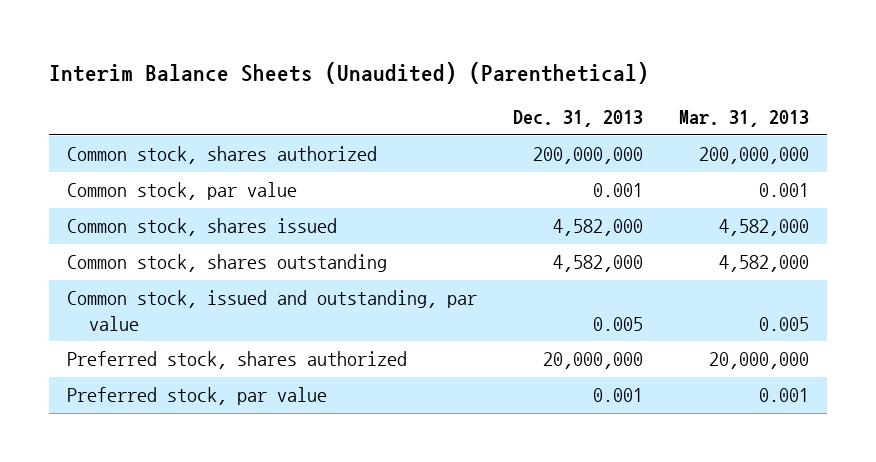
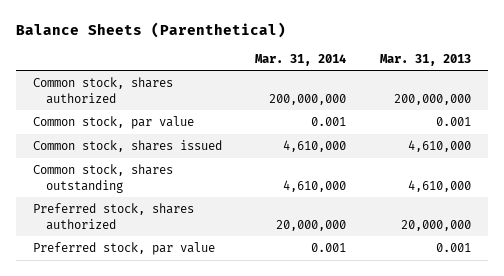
[48,61,649,84] Interim Balance Sheets (Unaudited) (Parenthetical) -> [15,21,286,38] Balance Sheets (Parenthetical)
[513,110,644,128] Dec. 31, 2013 -> none
none -> [255,53,347,66] Mar. 31, 2014
[66,290,477,331] Common stock, issued and outstanding, par value -> none
[719,219,810,237] 4,582,000 -> [408,140,472,153] 4,610,000
[719,255,810,273] 4,582,000 -> [408,179,472,192] 4,610,000

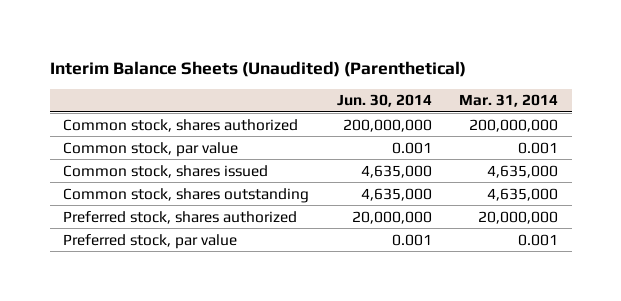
[15,21,286,38] Balance Sheets (Parenthetical) -> [49,60,466,77] Interim Balance Sheets (Unaudited) (Parenthetical)
[380,53,472,66] Mar. 31, 2013 -> none
none -> [336,94,432,108] Jun. 30, 2014
[283,140,347,153] 4,610,000 -> [486,164,558,178] 4,635,000
[283,179,347,192] 4,610,000 -> [486,187,558,201] 4,635,000

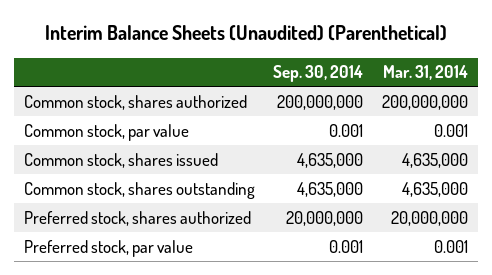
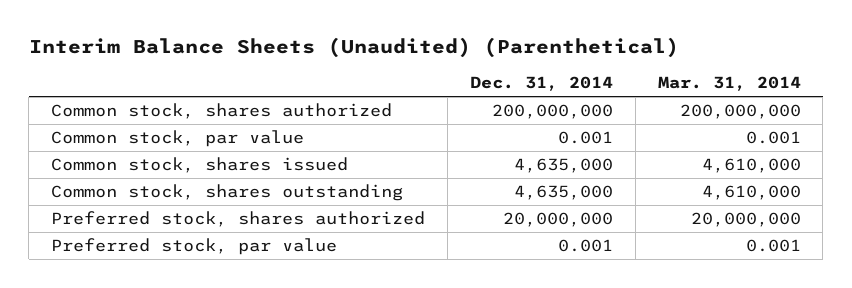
[273,65,364,83] Sep. 30, 2014 -> none
none -> [469,76,613,92] Dec. 31, 2014
[402,152,469,168] 4,635,000 -> [701,158,801,174] 4,610,000
[402,181,469,197] 4,635,000 -> [701,185,801,201] 4,610,000

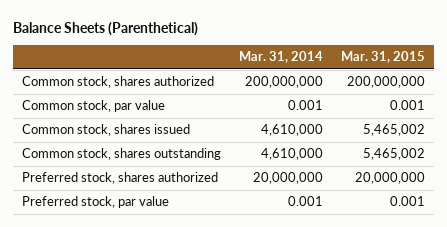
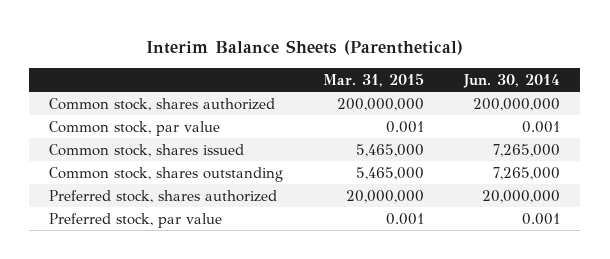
[13,21,199,36] Balance Sheets (Parenthetical) -> [145,39,463,55] Interim Balance Sheets (Parenthetical)
[239,51,324,64] Mar. 31, 2014 -> none
none -> [463,74,561,89] Jun. 30, 2014
[362,124,425,137] 5,465,002 -> [356,143,425,157] 5,465,000
[362,148,425,161] 5,465,002 -> [356,166,425,180] 5,465,000

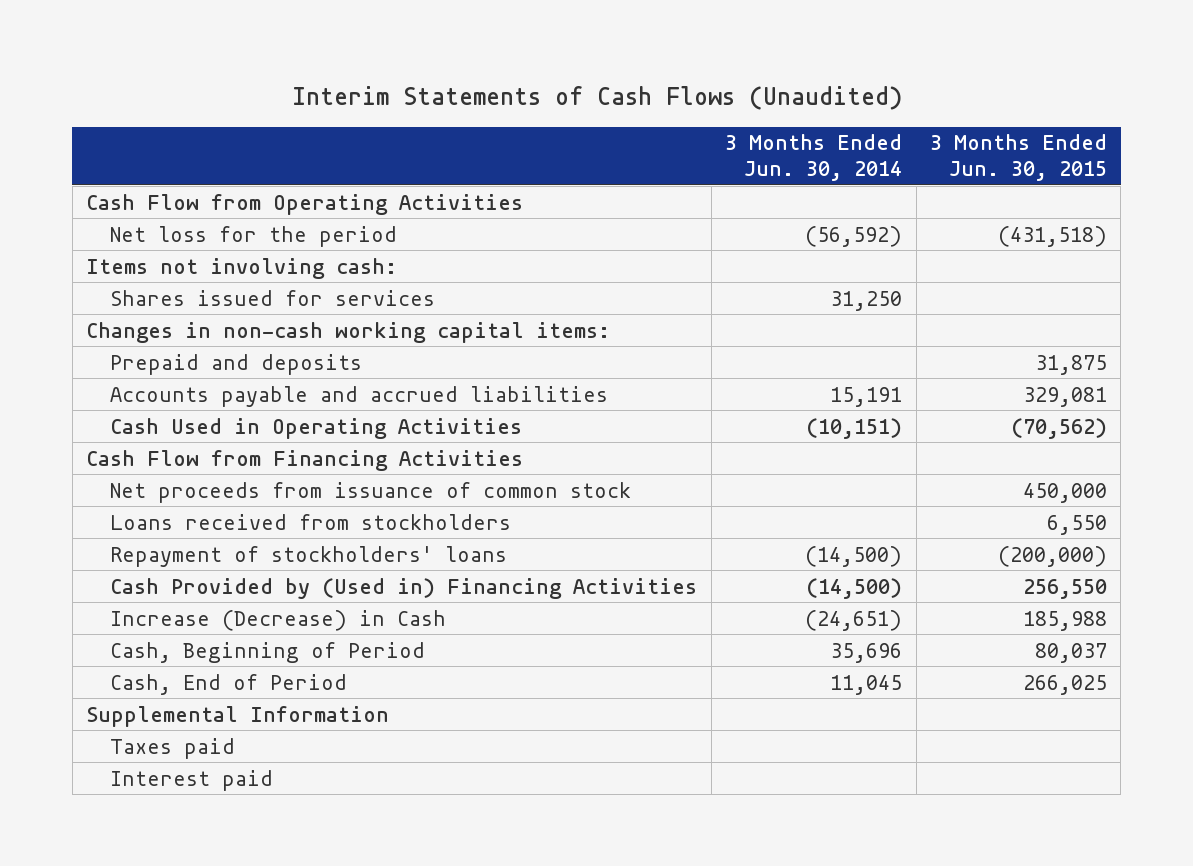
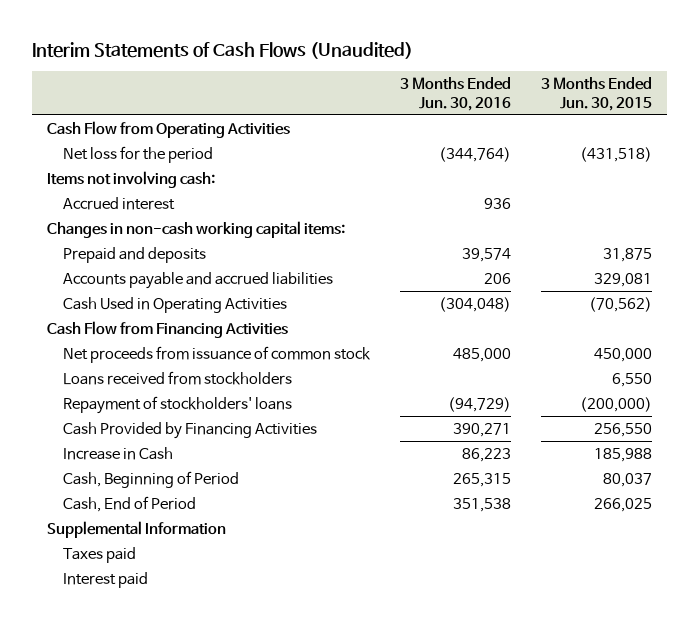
[725,134,903,181] 3 Months Ended Jun. 30, 2014 -> none
none -> [400,77,512,112] 3 Months Ended Jun. 30, 2016
[110,289,436,306] Shares issued for services -> none
none -> [63,196,176,210] Accrued interest
[110,577,698,599] Cash Provided by (Used in) Financing Activities -> [63,421,318,439] Cash Provided by Financing Activities
[110,609,447,631] Increase (Decrease) in Cash -> [63,446,174,460] Increase in Cash

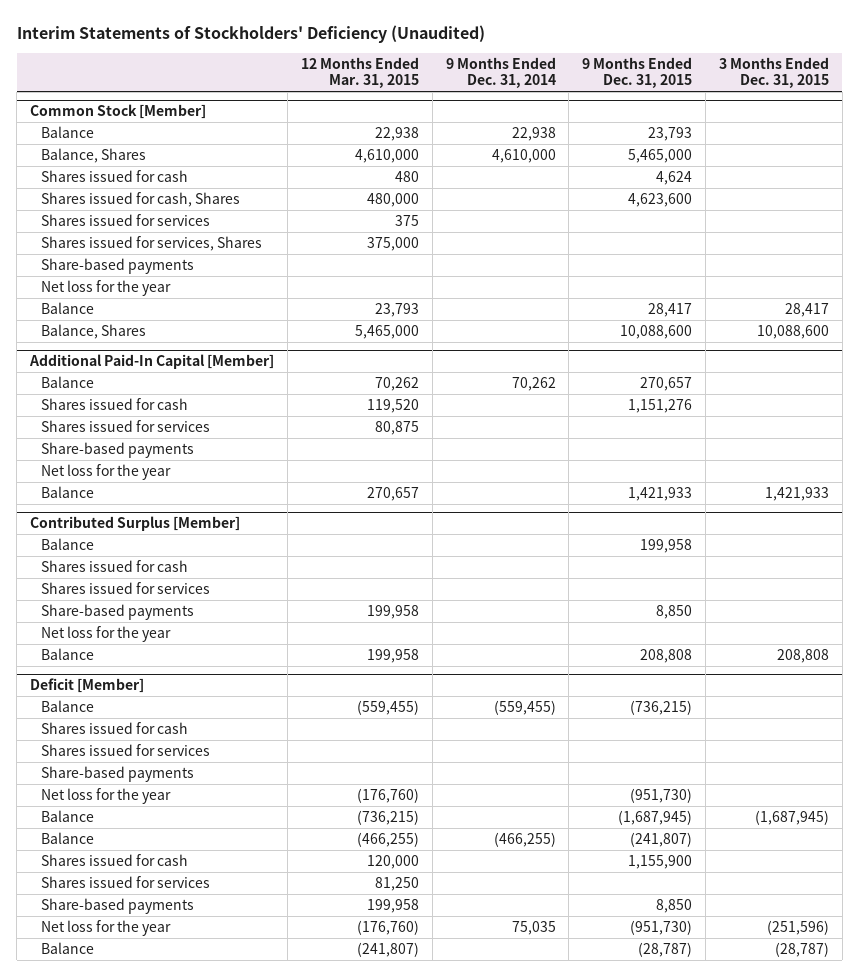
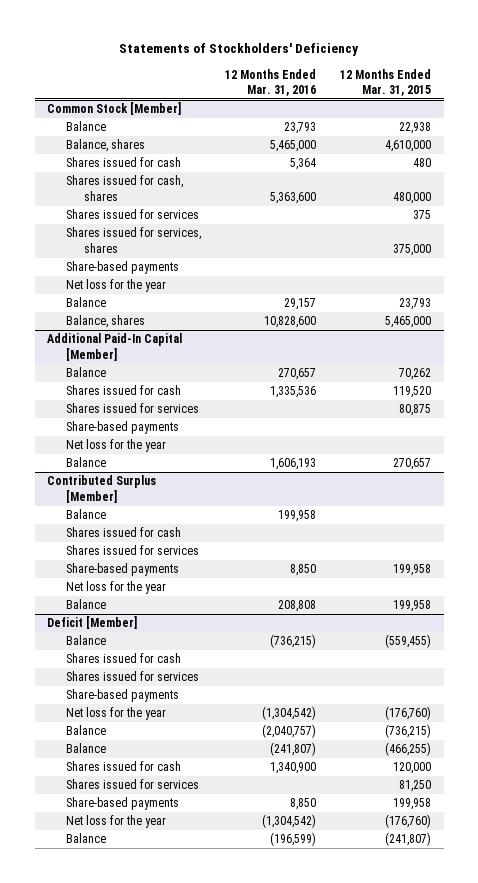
[16,24,485,43] Interim Statements of Stockholders' Deficiency (Unaudited) -> [119,43,360,57] Statements of Stockholders' Deficiency
[445,57,556,89] 9 Months Ended Dec. 31, 2014 -> none
[582,57,693,89] 9 Months Ended Dec. 31, 2015 -> none
[718,57,829,89] 3 Months Ended Dec. 31, 2015 -> none
none -> [225,68,317,96] 12 Months Ended Mar. 31, 2016
[40,148,146,164] Balance, Shares -> [65,139,145,153] Balance, shares
[40,192,240,208] Shares issued for cash, Shares -> [65,175,183,201] Shares issued for cash, shares
[40,236,262,252] Shares issued for services, Shares -> [65,227,201,253] Shares issued for services, shares
[40,324,146,340] Balance, Shares -> [65,315,145,329] Balance, shares

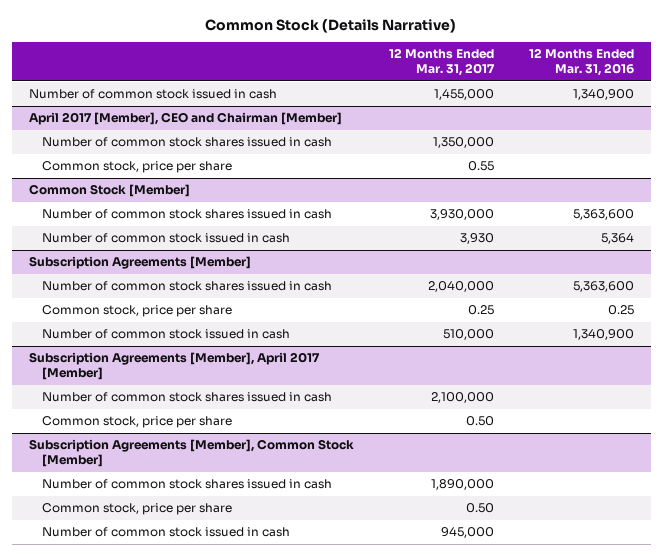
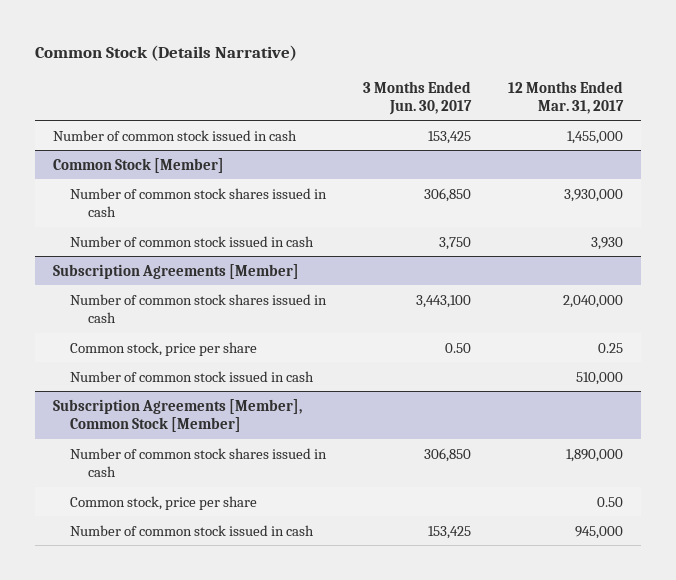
[528,48,634,77] 12 Months Ended Mar. 31, 2016 -> none
none -> [363,80,473,115] 3 Months Ended Jun. 30, 2017
[29,112,343,126] April 2017 [Member], CEO and Chairman [Member] -> none
[42,137,333,148] Number of common stock shares issued in cash -> none
[42,161,233,174] Common stock, price per share -> none
[29,352,321,381] Subscription Agreements [Member], April 2017 [Member] -> none
[42,392,333,403] Number of common stock shares issued in cash -> none
[42,416,233,429] Common stock, price per share -> none

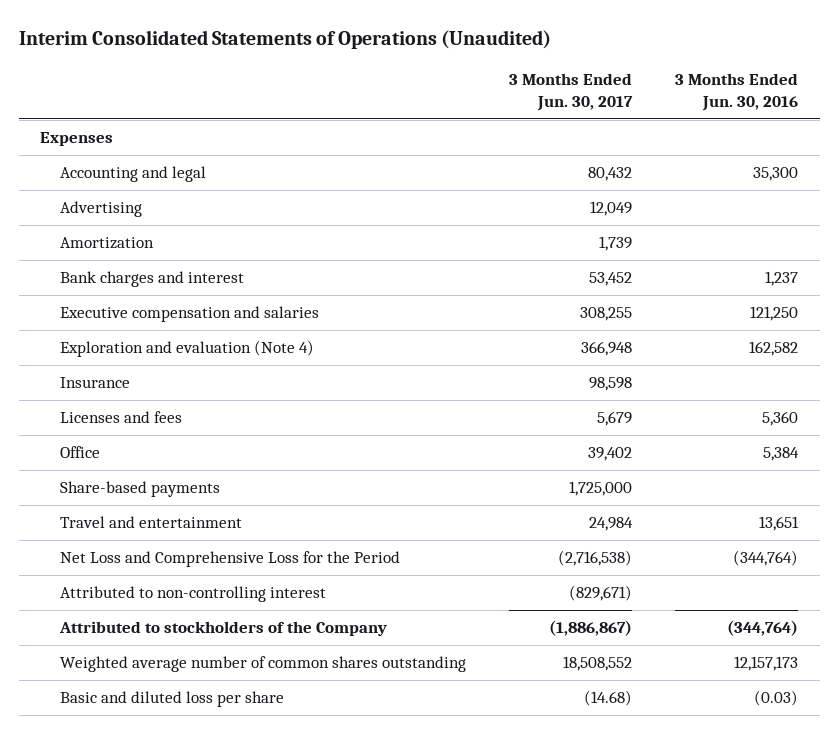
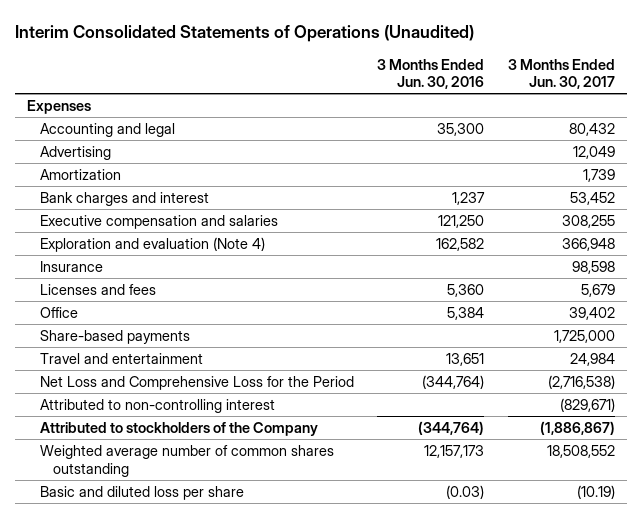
[584,690,633,707] (14.68) -> [577,484,616,499] (10.19)

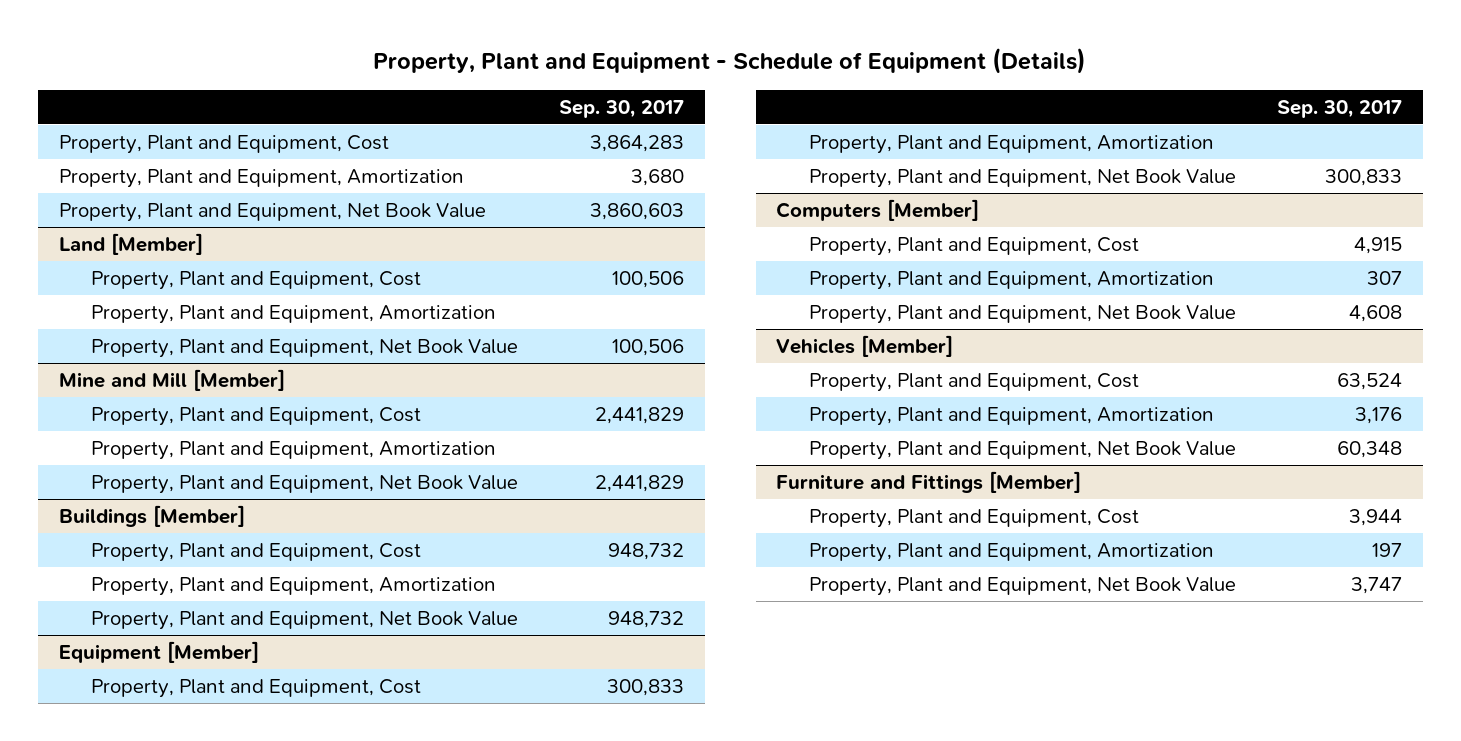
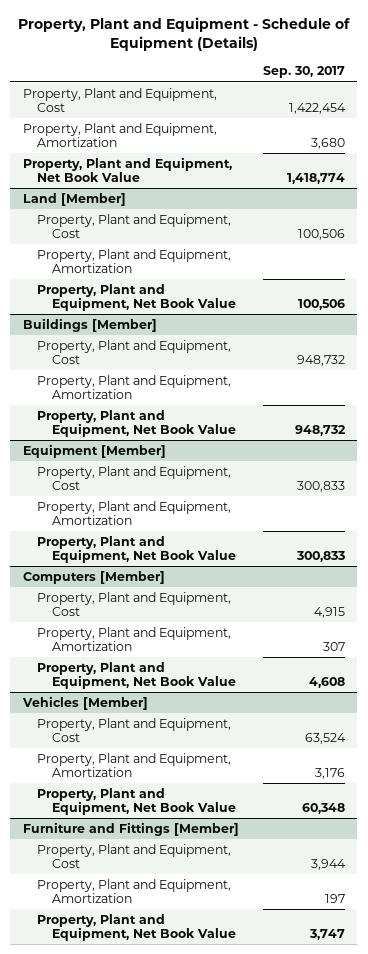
[590,135,685,153] 3,864,283 -> [288,103,346,115] 1,422,454
[590,203,685,221] 3,860,603 -> [286,173,345,185] 1,418,774
[58,369,285,392] Mine and Mill [Member] -> none
[90,407,421,427] Property, Plant and Equipment, Cost -> none
[90,441,496,461] Property, Plant and Equipment, Amortization -> none
[90,475,518,495] Property, Plant and Equipment, Net Book Value -> none

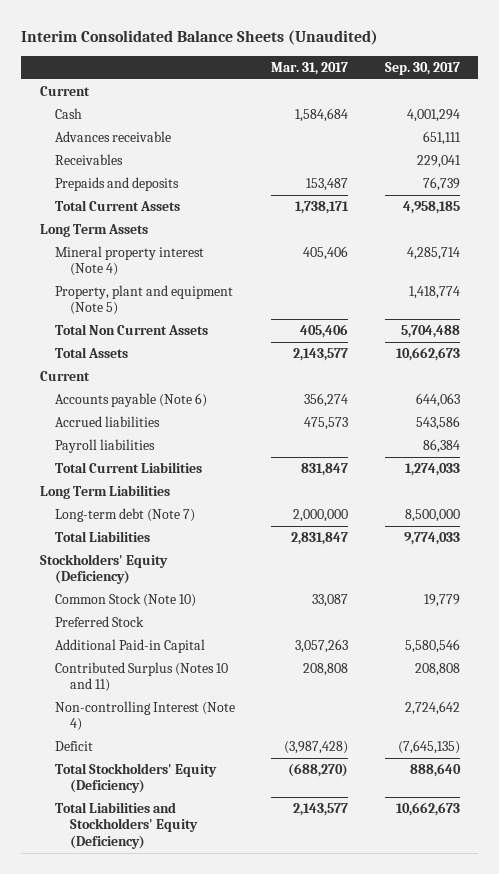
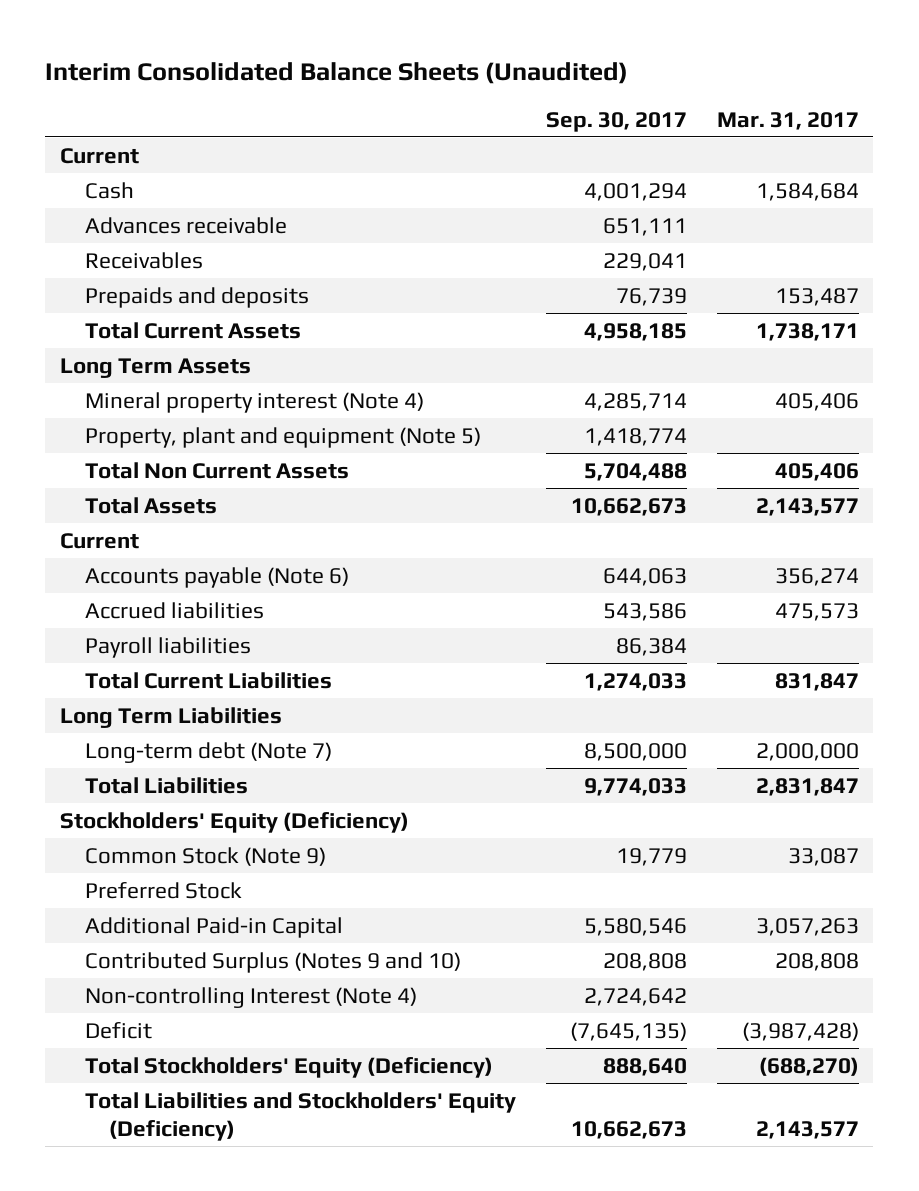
[54,592,196,607] Common Stock (Note 10) -> [84,846,326,866] Common Stock (Note 9)
[54,661,228,693] Contributed Surplus (Notes 10 and 11) -> [84,951,461,973] Contributed Surplus (Notes 9 and 10)

